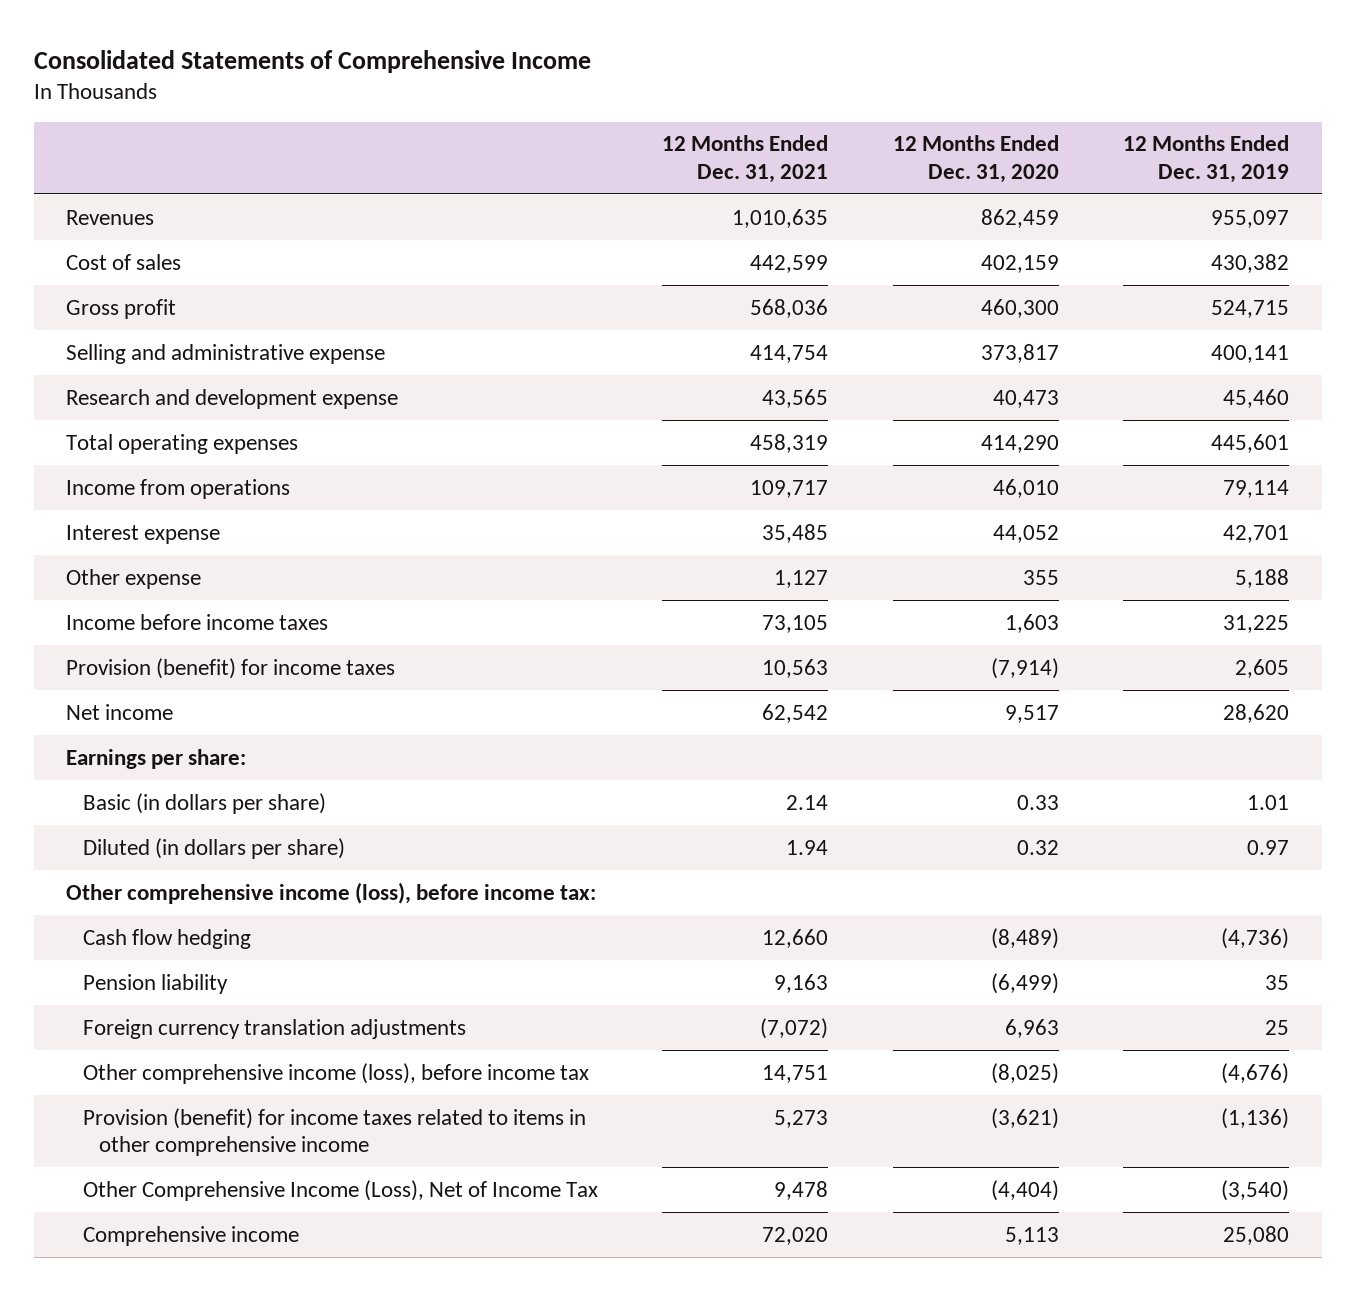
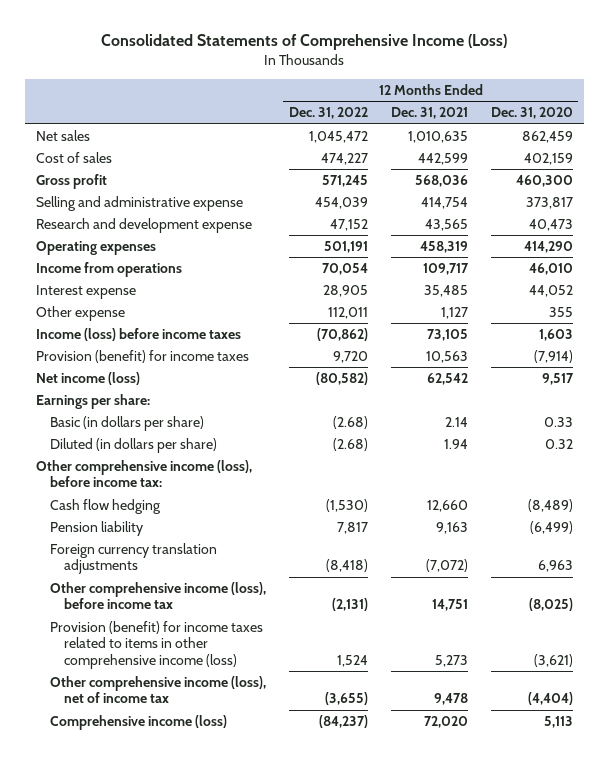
[34,49,592,73] Consolidated Statements of Comprehensive Income -> [101,34,508,51] Consolidated Statements of Comprehensive Income (Loss)
[1123,135,1290,183] 12 Months Ended Dec. 31, 2019 -> none
none -> [288,107,368,120] Dec. 31, 2022
[66,209,155,225] Revenues -> [35,130,90,142] Net sales
[66,433,299,454] Total operating expenses -> [35,241,156,256] Operating expenses
[66,613,329,630] Income before income taxes -> [35,328,241,342] Income (loss) before income taxes
[66,703,174,720] Net income -> [35,372,140,386] Net income (loss)
[82,1107,586,1157] Provision (benefit) for income taxes related to items in other comprehensive income -> [50,621,264,669] Provision (benefit) for income taxes related to items in other comprehensive income (loss)
[82,1179,598,1201] Other Comprehensive Income (Loss), Net of Income Tax -> [50,676,267,704] Other comprehensive income (loss), net of income tax
[82,1225,299,1246] Comprehensive income -> [50,715,228,731] Comprehensive income (loss)

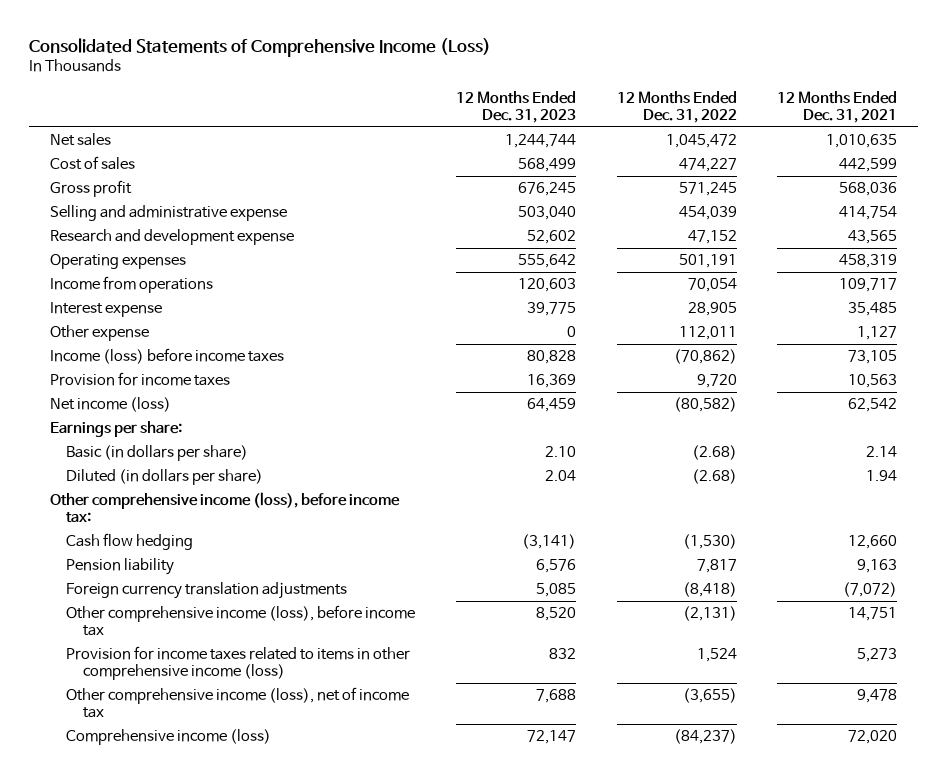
[490,107,573,120] Dec. 31, 2020 -> none
none -> [456,91,577,123] 12 Months Ended Dec. 31, 2023
[35,350,249,364] Provision (benefit) for income taxes -> [49,372,230,387] Provision for income taxes
[50,621,264,669] Provision (benefit) for income taxes related to items in other comprehensive income (loss) -> [66,646,411,680] Provision for income taxes related to items in other comprehensive income (loss)

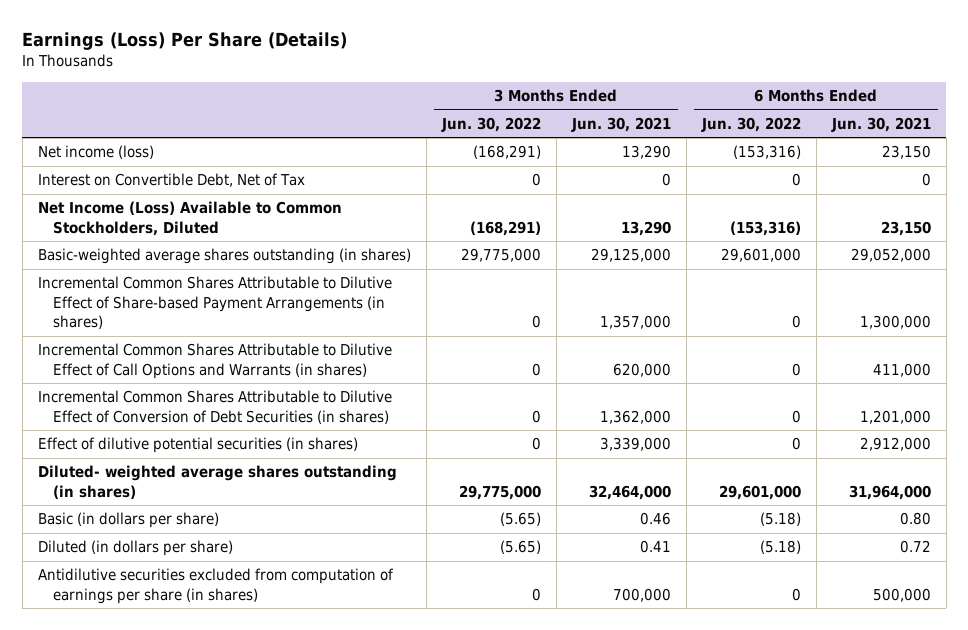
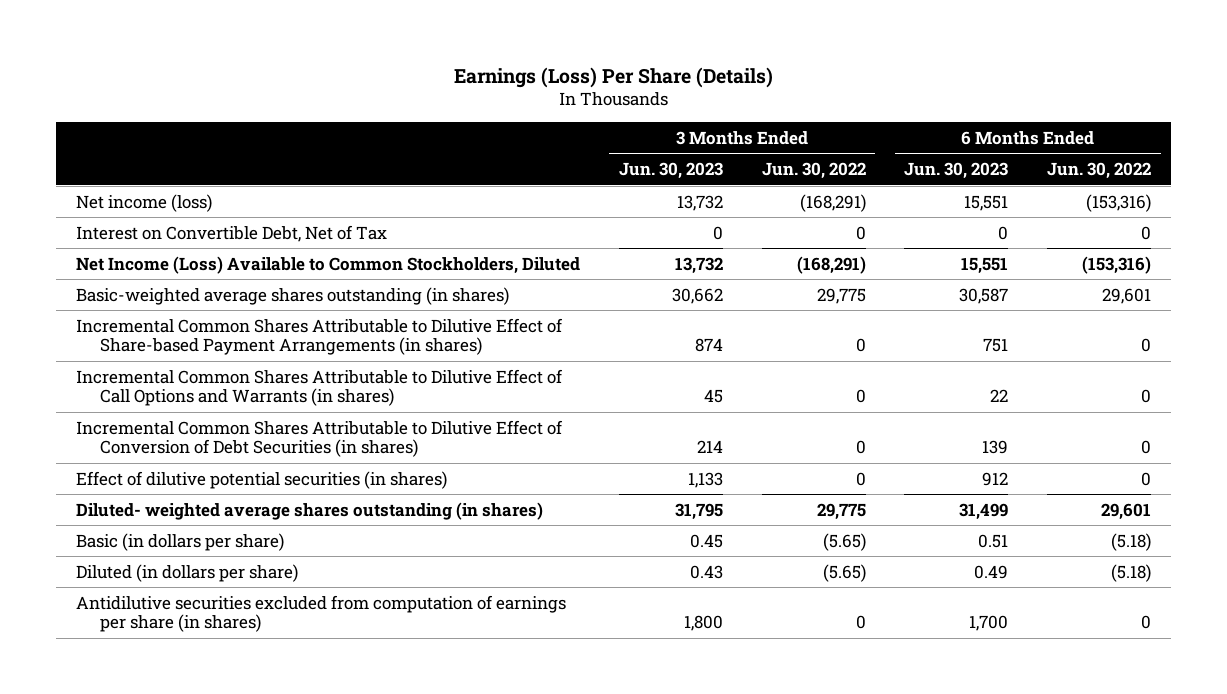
[570,117,671,133] Jun. 30, 2021 -> none
[830,117,931,133] Jun. 30, 2021 -> none
none -> [618,162,723,180] Jun. 30, 2023
none -> [904,162,1009,180] Jun. 30, 2023
[460,248,541,263] 29,775,000 -> [816,287,866,304] 29,775
[720,248,801,263] 29,601,000 -> [1102,287,1152,304] 29,601
[458,484,541,500] 29,775,000 -> [816,502,866,520] 29,775
[718,484,801,500] 29,601,000 -> [1101,502,1152,520] 29,601

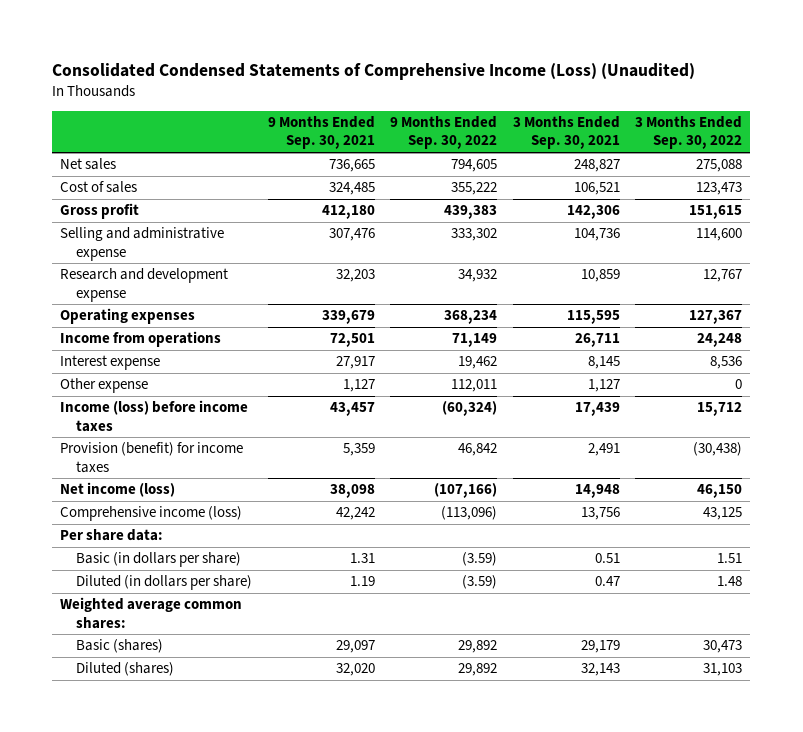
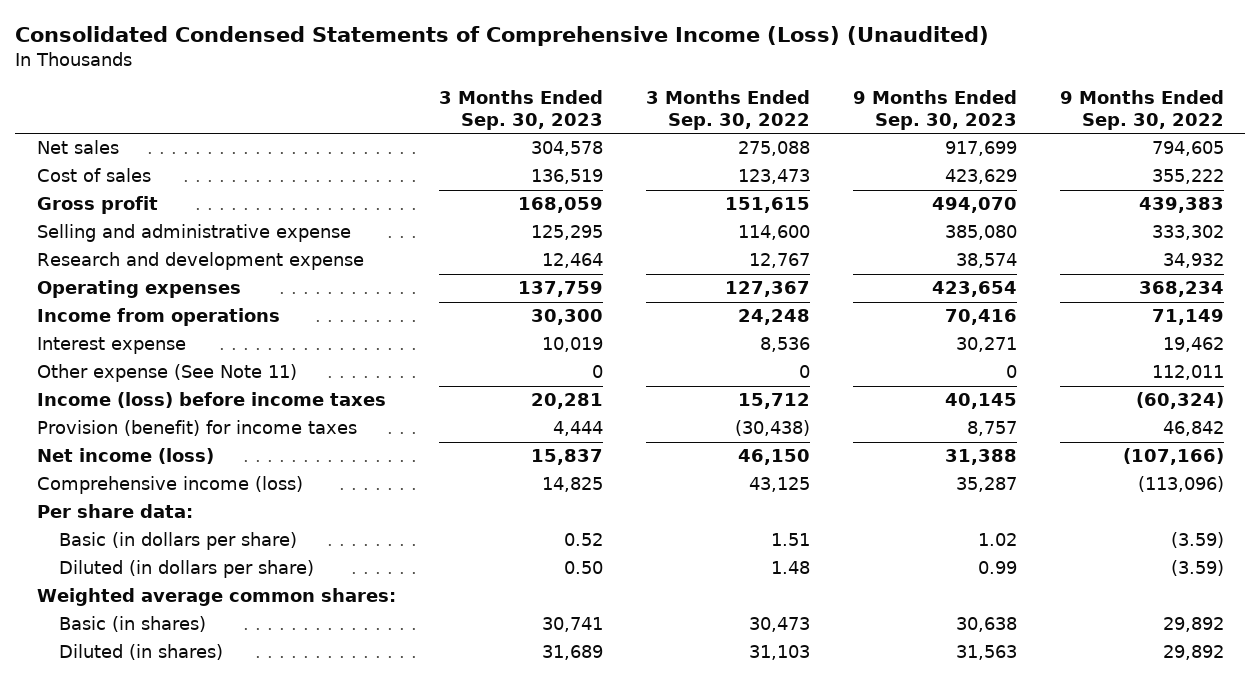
[267,116,375,150] 9 Months Ended Sep. 30, 2021 -> none
[512,116,620,150] 3 Months Ended Sep. 30, 2021 -> none
none -> [438,90,603,131] 3 Months Ended Sep. 30, 2023
none -> [852,90,1017,131] 9 Months Ended Sep. 30, 2023
[60,378,149,394] Other expense -> [36,364,297,383] Other expense (See Note 11)
[76,639,164,654] Basic (shares) -> [59,616,207,633] Basic (in shares)
[76,662,175,677] Diluted (shares) -> [59,644,224,661] Diluted (in shares)

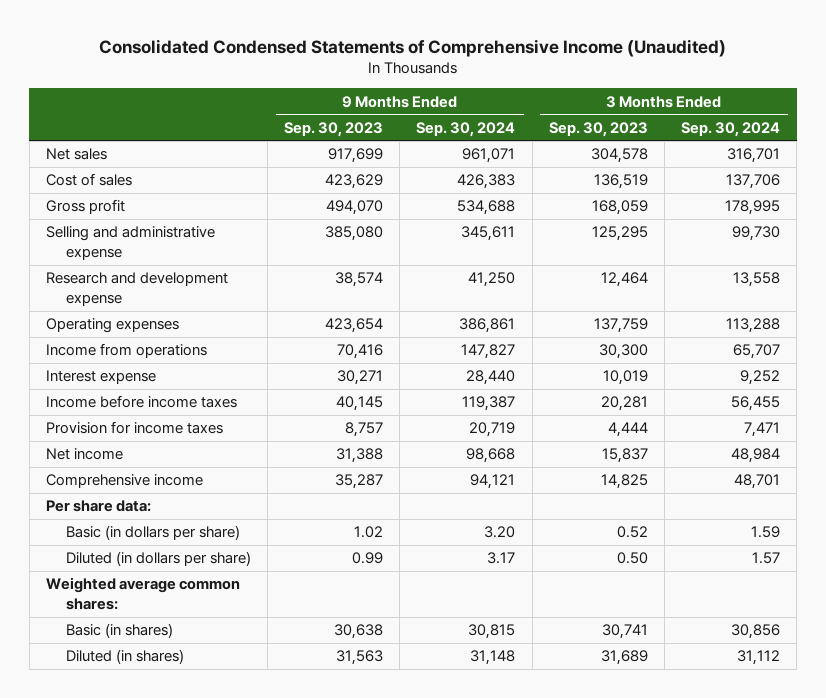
[15,26,990,47] Consolidated Condensed Statements of Comprehensive Income (Loss) (Unaudited) -> [98,38,726,57] Consolidated Condensed Statements of Comprehensive Income (Unaudited)
[645,90,810,131] 3 Months Ended Sep. 30, 2022 -> none
[1059,90,1224,131] 9 Months Ended Sep. 30, 2022 -> none
none -> [416,121,516,137] Sep. 30, 2024
none -> [681,121,781,137] Sep. 30, 2024
[36,364,297,383] Other expense (See Note 11) -> none
[36,392,386,409] Income (loss) before income taxes -> [45,395,237,409] Income before income taxes
[36,420,357,437] Provision (benefit) for income taxes -> [45,421,223,435] Provision for income taxes
[36,448,214,465] Net income (loss) -> [45,448,123,461] Net income
[36,476,303,495] Comprehensive income (loss) -> [45,474,203,489] Comprehensive income

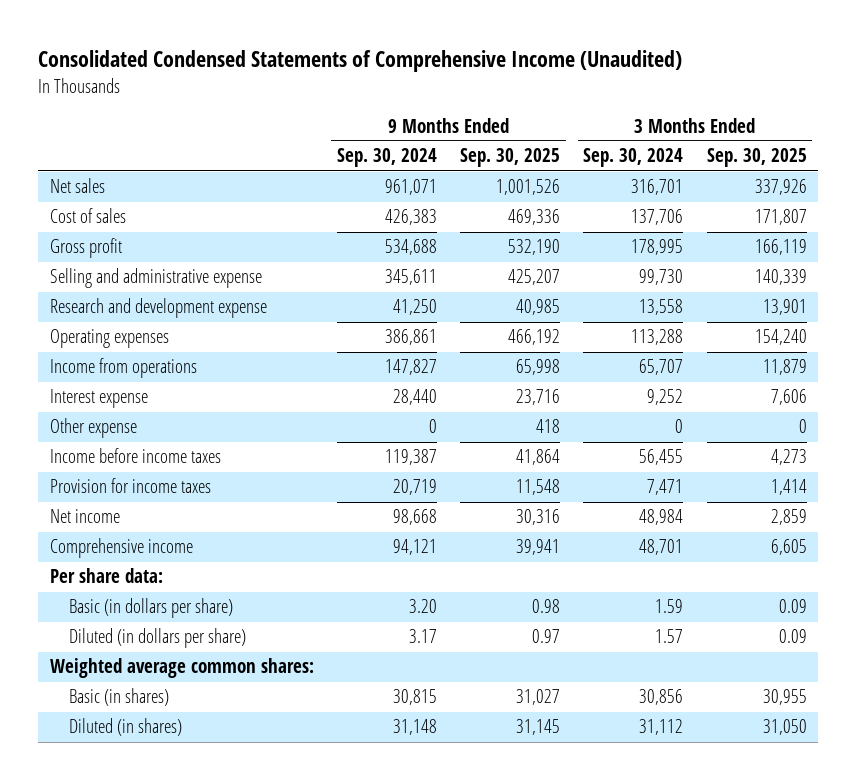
[283,121,383,137] Sep. 30, 2023 -> none
[548,121,648,137] Sep. 30, 2023 -> none
none -> [460,148,561,168] Sep. 30, 2025
none -> [706,148,807,168] Sep. 30, 2025
none -> [50,418,138,439] Other expense

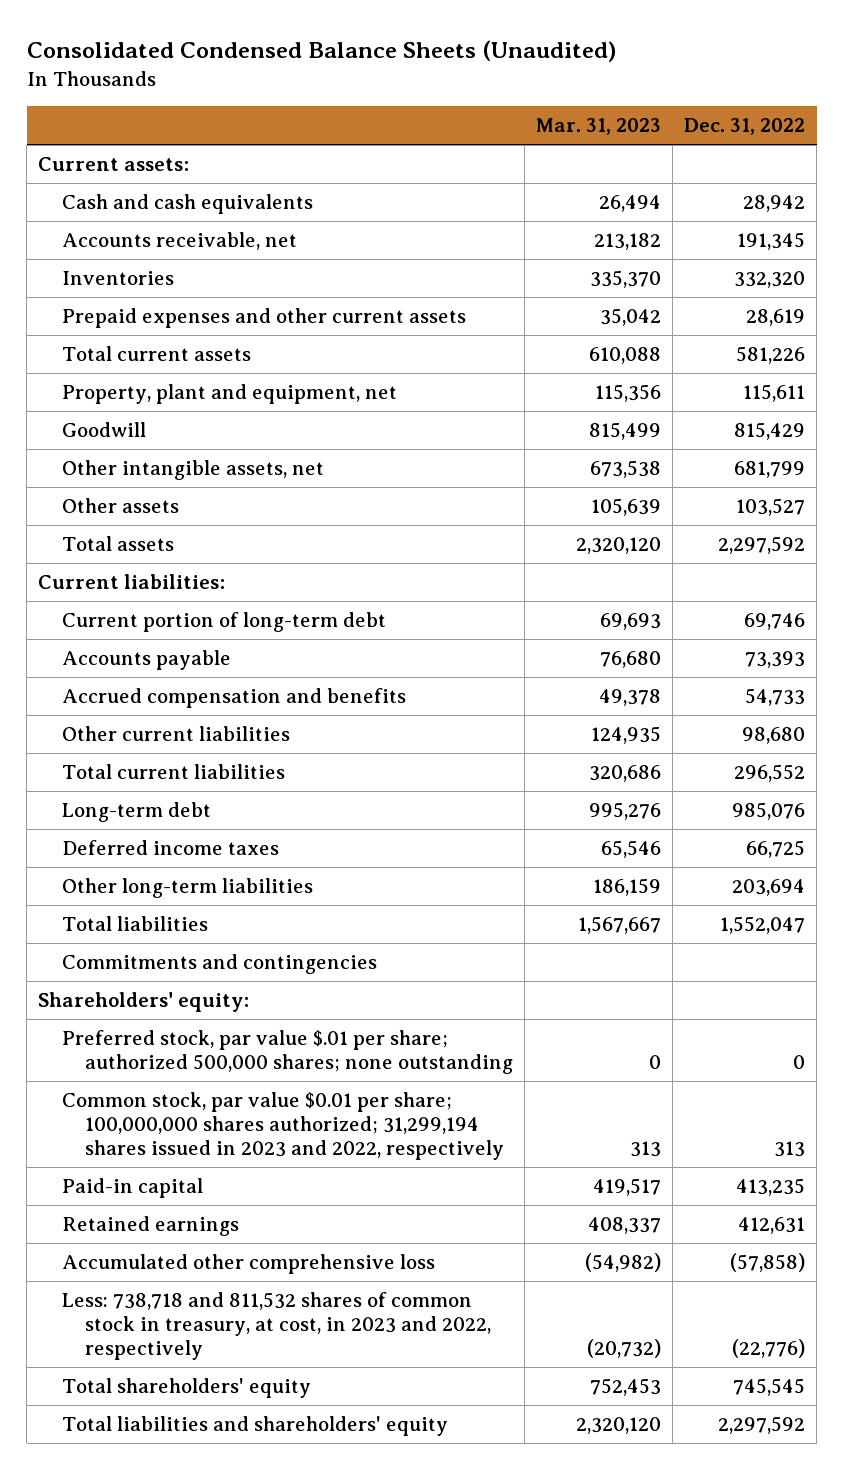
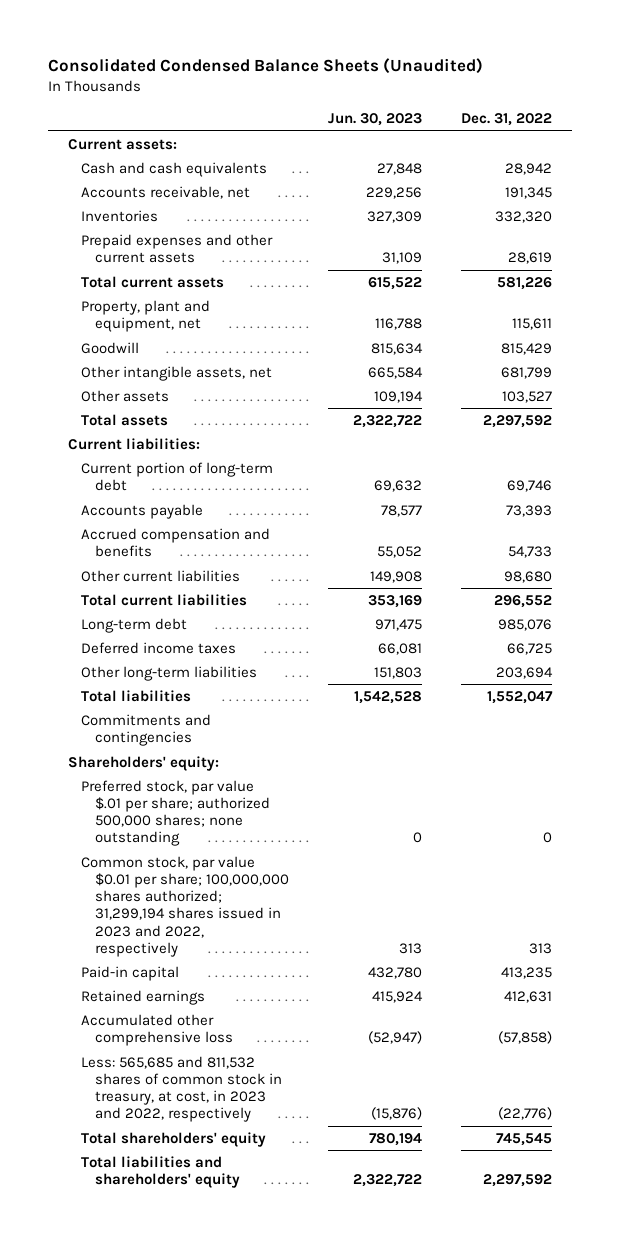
[536,118,662,136] Mar. 31, 2023 -> none
none -> [328,113,423,127] Jun. 30, 2023
[61,1291,492,1360] Less: 738,718 and 811,532 shares of common stock in treasury, at cost, in 2023 and 2022, respectively -> [81,1055,283,1123] Less: 565,685 and 811,532 shares of common stock in treasury, at cost, in 2023 and 2022, respectively

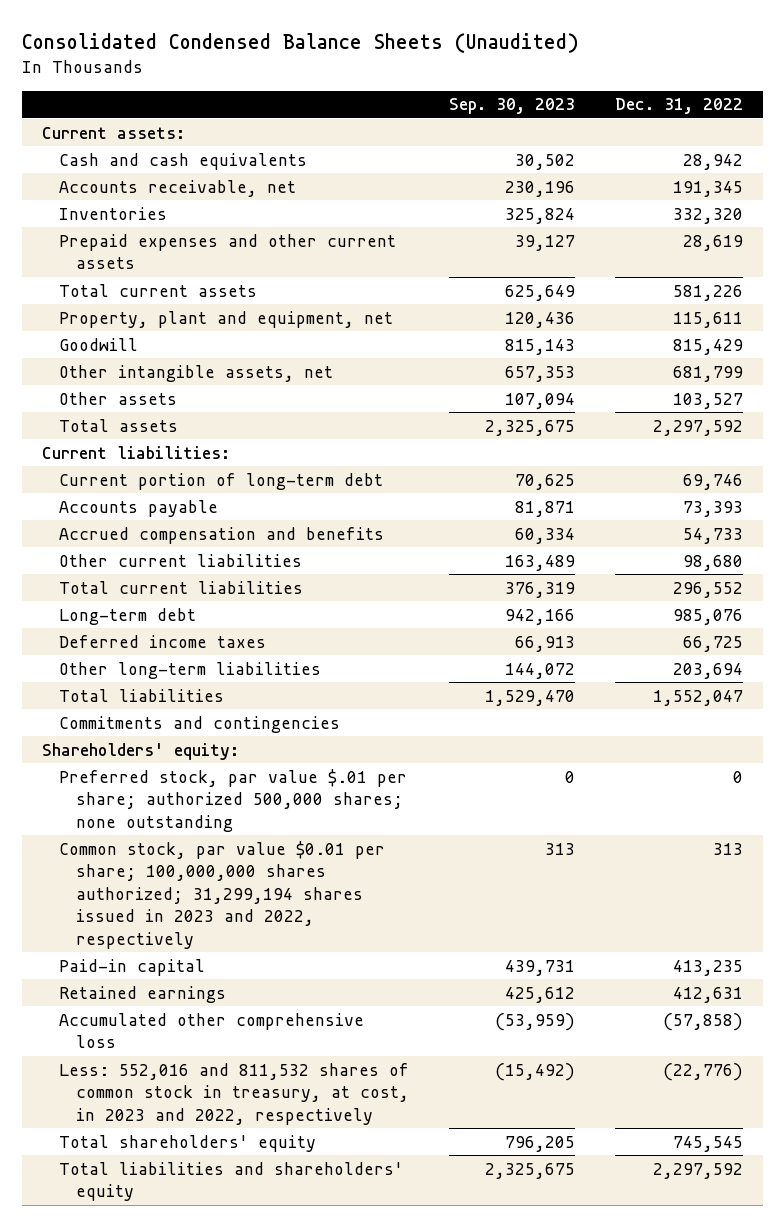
[328,113,423,127] Jun. 30, 2023 -> none
none -> [448,98,575,115] Sep. 30, 2023
[81,1055,283,1123] Less: 565,685 and 811,532 shares of common stock in treasury, at cost, in 2023 and 2022, respectively -> [58,1062,409,1125] Less: 552,016 and 811,532 shares of common stock in treasury, at cost, in 2023 and 2022, respectively

